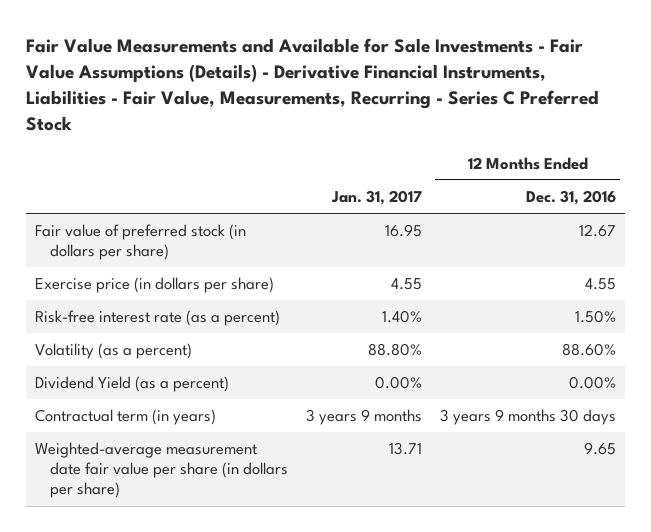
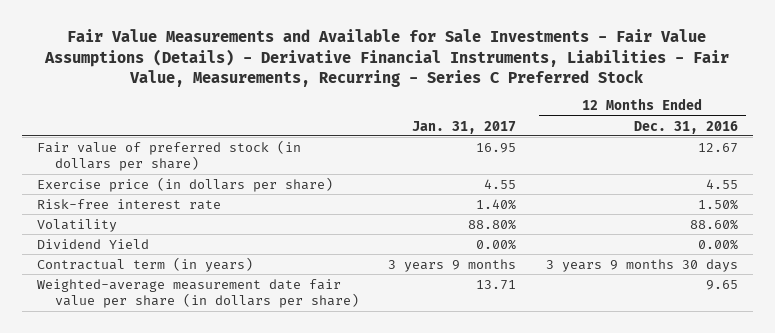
[35,310,281,327] Risk-free interest rate (as a percent) -> [36,198,221,210] Risk-free interest rate
[35,343,193,360] Volatility (as a percent) -> [36,218,117,232] Volatility
[35,376,230,393] Dividend Yield (as a percent) -> [36,238,149,249] Dividend Yield

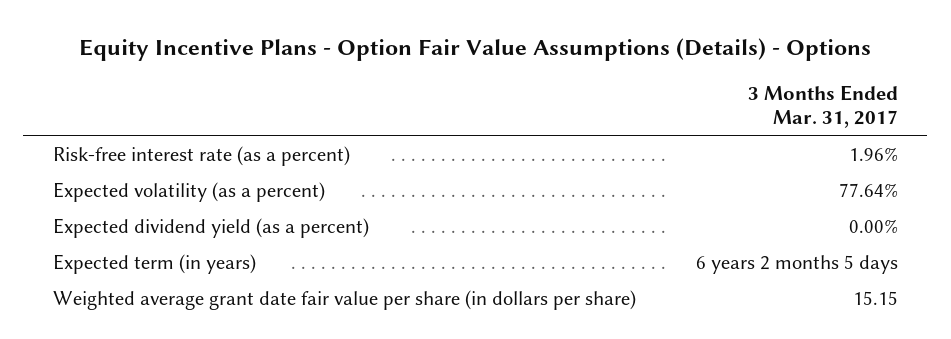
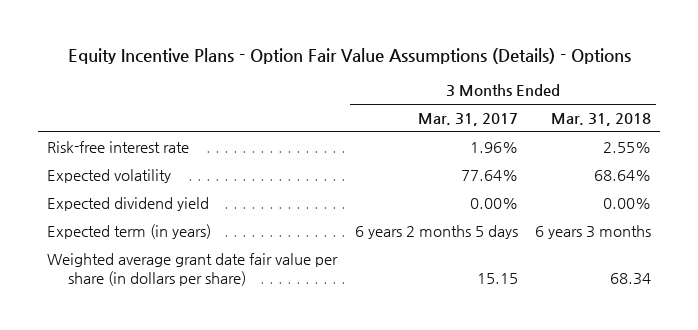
none -> [551,113,652,127] Mar. 31, 2018
[53,145,351,166] Risk-free interest rate (as a percent) -> [46,141,189,154] Risk-free interest rate
[53,181,326,202] Expected volatility (as a percent) -> [46,169,171,184] Expected volatility
[53,217,370,238] Expected dividend yield (as a percent) -> [46,197,209,212] Expected dividend yield

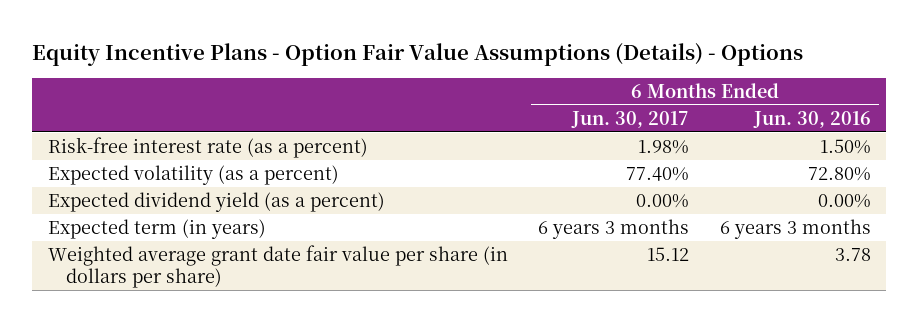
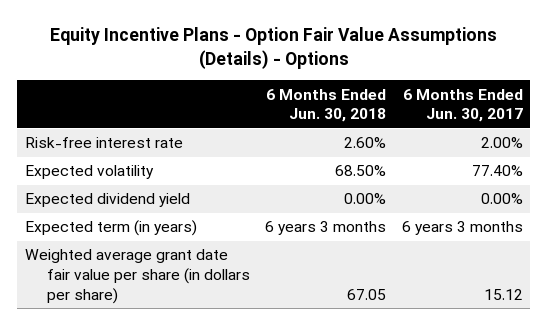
[752,110,871,128] Jun. 30, 2016 -> none
none -> [266,88,387,123] 6 Months Ended Jun. 30, 2018
[47,136,368,158] Risk-free interest rate (as a percent) -> [25,137,184,149] Risk-free interest rate
[638,139,690,154] 1.98% -> [480,137,523,149] 2.00%
[47,164,339,185] Expected volatility (as a percent) -> [25,165,155,180] Expected volatility
[47,191,385,212] Expected dividend yield (as a percent) -> [25,193,191,208] Expected dividend yield

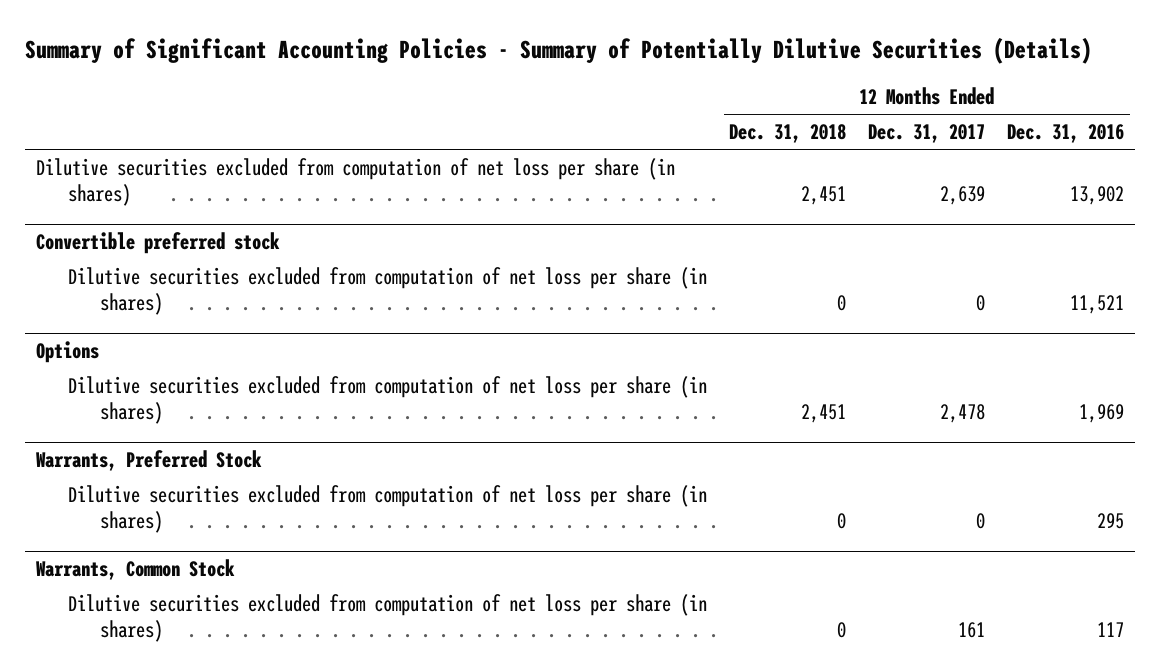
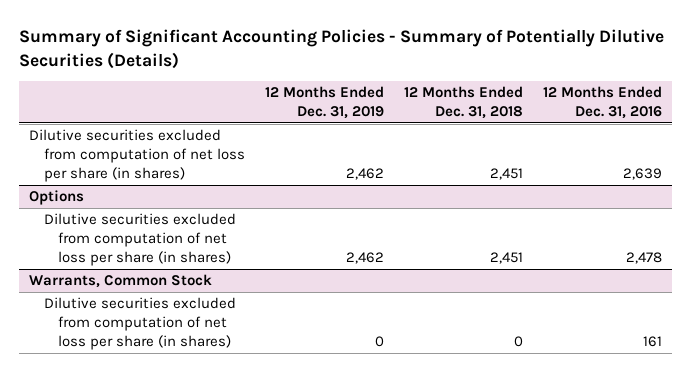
[868,123,986,143] Dec. 31, 2017 -> none
none -> [264,85,384,119] 12 Months Ended Dec. 31, 2019
[36,231,281,254] Convertible preferred stock -> none
[68,266,708,316] Dilutive securities excluded from computation of net loss per share (in shares) -> none
[1070,186,1125,206] 13,902 -> [622,168,662,181] 2,639
[36,449,263,471] Warrants, Preferred Stock -> none
[68,484,708,534] Dilutive securities excluded from computation of net loss per share (in shares) -> none
[1079,404,1125,424] 1,969 -> [625,252,662,265] 2,478
[1097,622,1125,638] 117 -> [642,336,662,348] 161

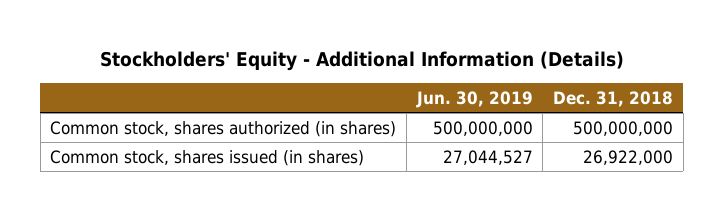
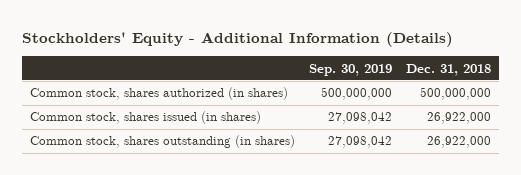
[415,90,533,108] Jun. 30, 2019 -> none
none -> [309,63,393,76] Sep. 30, 2019
none -> [29,135,295,149] Common stock, shares outstanding (in shares)

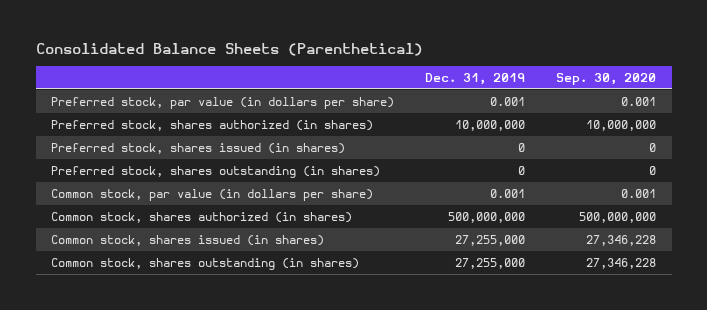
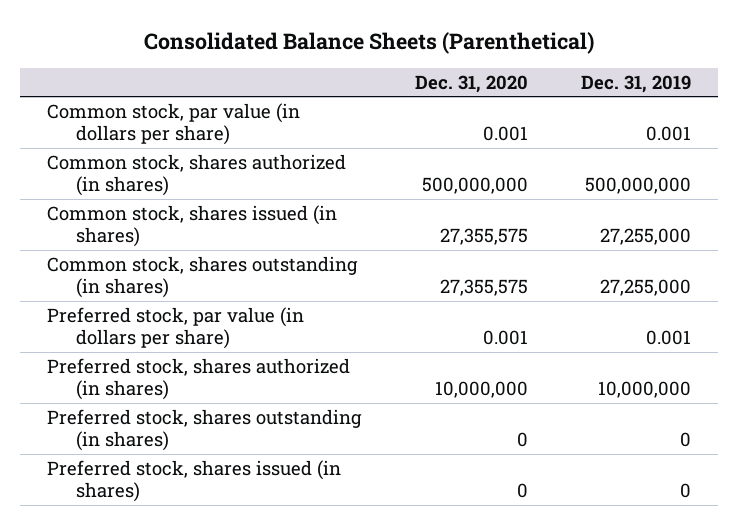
[556,73,657,86] Sep. 30, 2020 -> none
none -> [414,74,528,93] Dec. 31, 2020
[51,96,395,109] Preferred stock, par value (in dollars per share) -> [46,307,304,350] Preferred stock, par value (in dollars per share)
[51,119,374,131] Preferred stock, shares authorized (in shares) -> [46,358,350,401] Preferred stock, shares authorized (in shares)
[51,165,381,178] Preferred stock, shares outstanding (in shares) -> [46,409,362,452] Preferred stock, shares outstanding (in shares)
[51,142,346,154] Preferred stock, shares issued (in shares) -> [46,460,341,503] Preferred stock, shares issued (in shares)

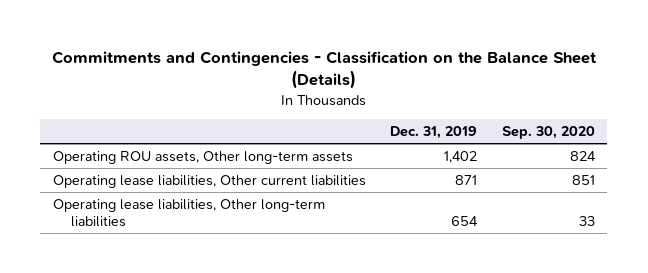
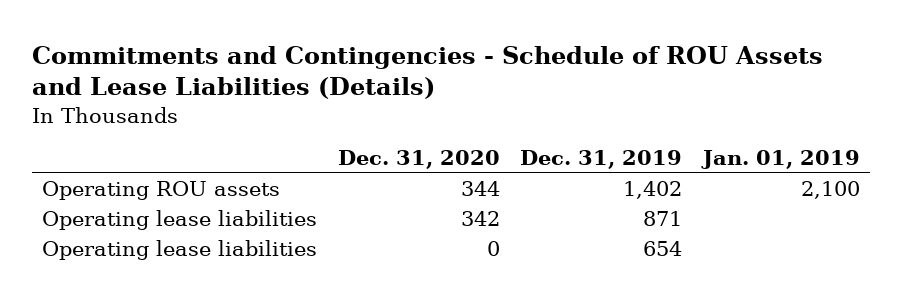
[51,50,597,90] Commitments and Contingencies - Classification on the Balance Sheet (Details) -> [32,45,824,100] Commitments and Contingencies - Schedule of ROU Assets and Lease Liabilities (Details)
[501,126,595,140] Sep. 30, 2020 -> none
none -> [337,150,500,170] Dec. 31, 2020
none -> [700,150,860,170] Jan. 01, 2019
[52,150,353,164] Operating ROU assets, Other long-term assets -> [42,181,281,201] Operating ROU assets
[52,174,366,188] Operating lease liabilities, Other current liabilities -> [42,210,318,231] Operating lease liabilities
[52,198,325,227] Operating lease liabilities, Other long-term liabilities -> [42,240,318,261] Operating lease liabilities

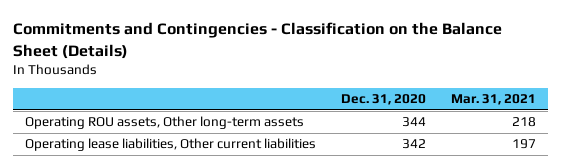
[32,45,824,100] Commitments and Contingencies - Schedule of ROU Assets and Lease Liabilities (Details) -> [13,22,503,59] Commitments and Contingencies - Classification on the Balance Sheet (Details)
[520,150,683,170] Dec. 31, 2019 -> none
[700,150,860,170] Jan. 01, 2019 -> none
none -> [450,94,536,106] Mar. 31, 2021
[42,240,318,261] Operating lease liabilities -> none
[42,181,281,201] Operating ROU assets -> [25,116,305,130] Operating ROU assets, Other long-term assets
[42,210,318,231] Operating lease liabilities -> [25,138,317,152] Operating lease liabilities, Other current liabilities

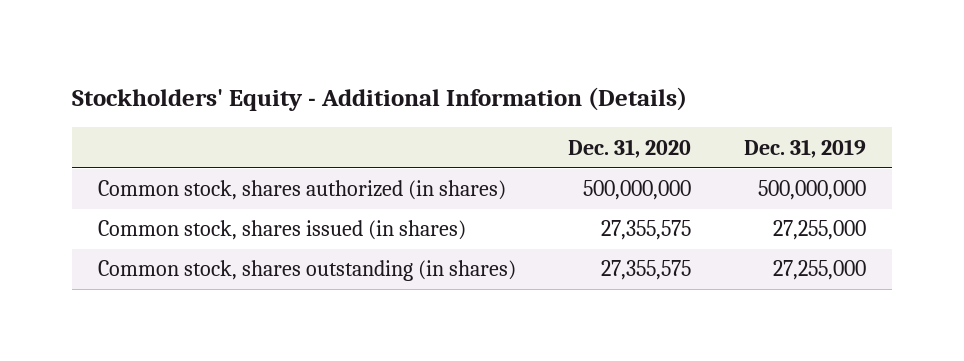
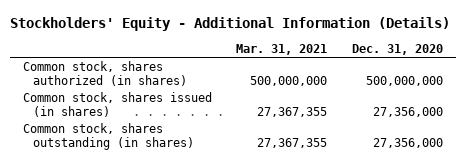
[743,138,866,158] Dec. 31, 2019 -> none
none -> [236,43,328,55] Mar. 31, 2021
[601,220,692,241] 27,355,575 -> [373,106,444,117] 27,356,000
[601,260,692,281] 27,355,575 -> [373,137,444,148] 27,356,000

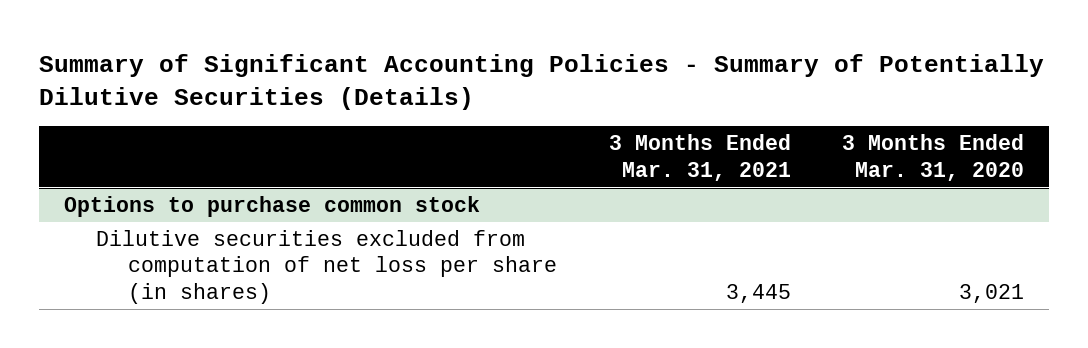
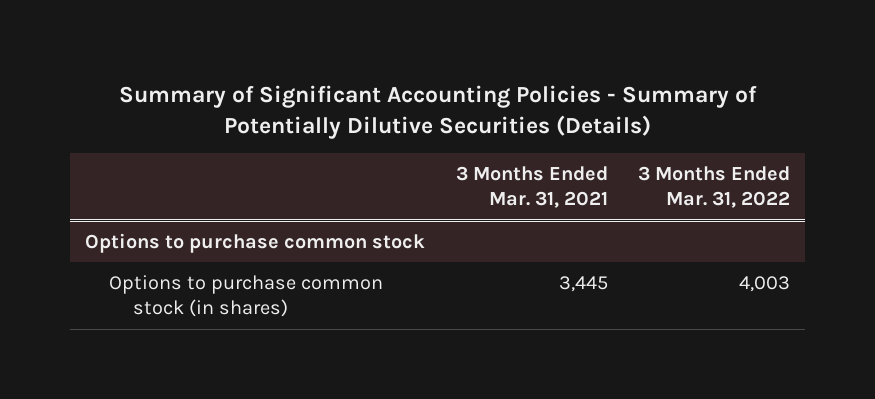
[841,134,1024,181] 3 Months Ended Mar. 31, 2020 -> none
none -> [637,166,790,209] 3 Months Ended Mar. 31, 2022
[96,229,558,304] Dilutive securities excluded from computation of net loss per share (in shares) -> [109,274,384,318] Options to purchase common stock (in shares)

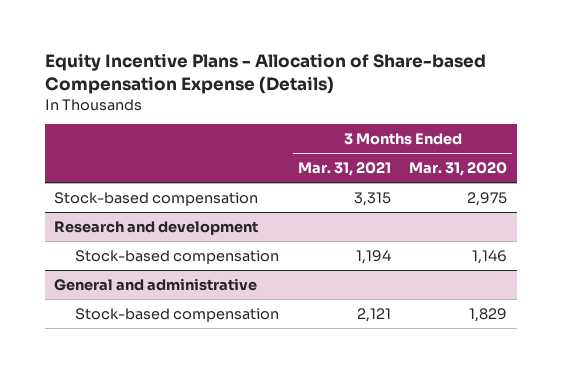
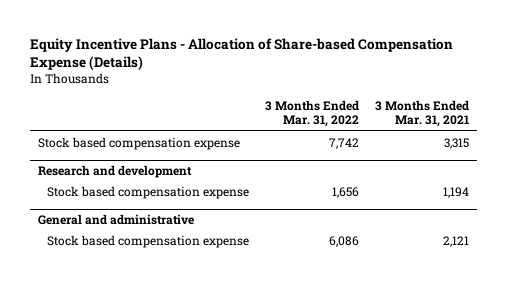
[409,162,508,177] Mar. 31, 2020 -> none
none -> [265,99,360,128] 3 Months Ended Mar. 31, 2022
[53,191,258,206] Stock-based compensation -> [38,136,241,150] Stock based compensation expense
[75,249,280,264] Stock-based compensation -> [47,185,250,199] Stock based compensation expense
[75,307,280,322] Stock-based compensation -> [47,234,250,248] Stock based compensation expense

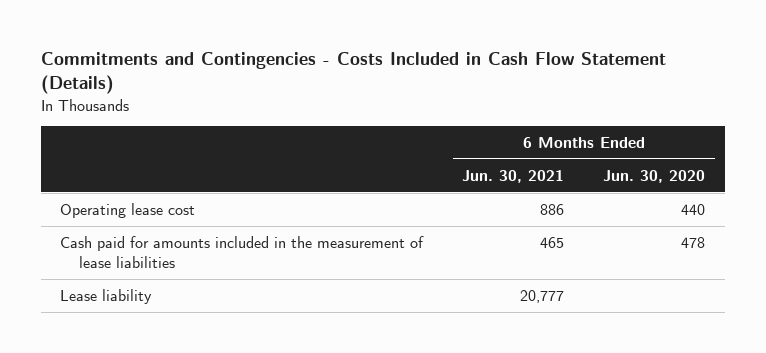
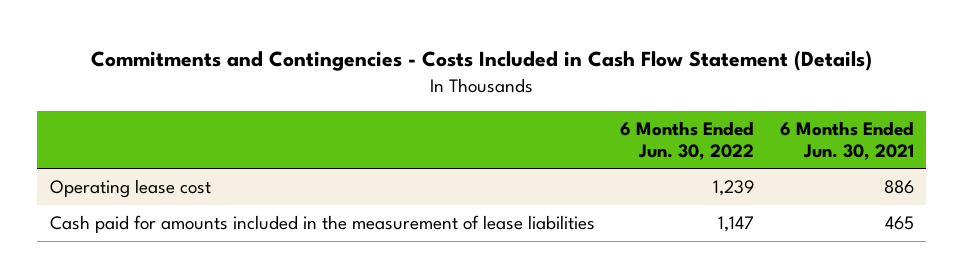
[603,169,706,183] Jun. 30, 2020 -> none
none -> [620,120,755,160] 6 Months Ended Jun. 30, 2022
[60,288,153,304] Lease liability -> none

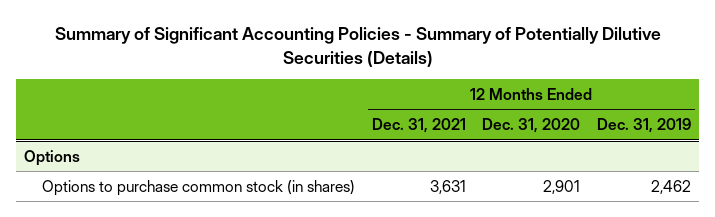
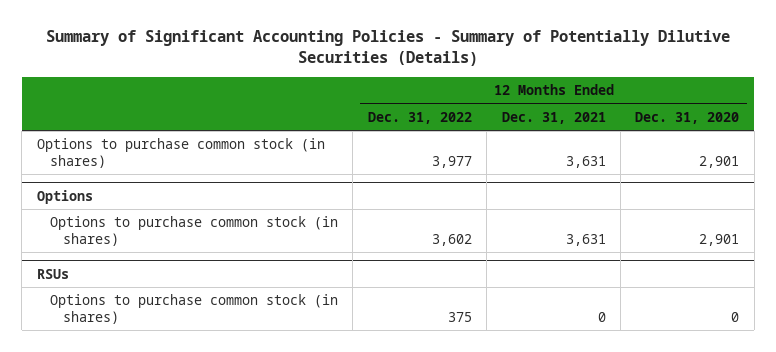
[597,118,692,134] Dec. 31, 2019 -> none
none -> [367,111,472,124] Dec. 31, 2022
none -> [36,138,325,168] Options to purchase common stock (in shares)
none -> [36,268,69,279] RSUs
none -> [50,294,339,324] Options to purchase common stock (in shares)

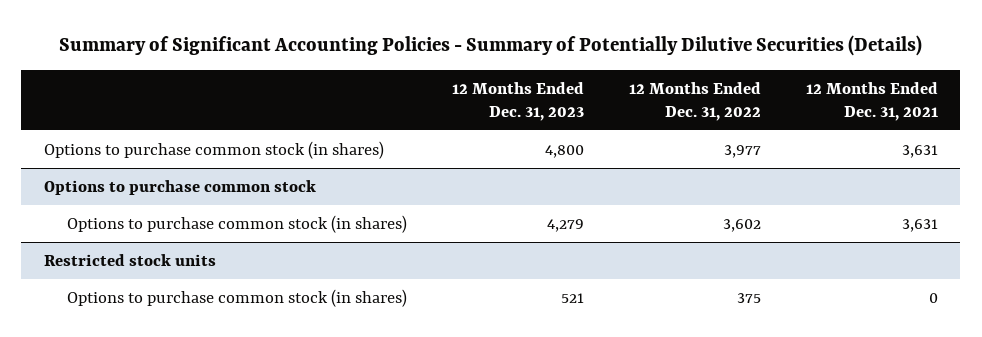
[635,111,740,124] Dec. 31, 2020 -> none
none -> [452,81,585,121] 12 Months Ended Dec. 31, 2023
[36,189,93,204] Options -> [43,179,316,195] Options to purchase common stock
[36,268,69,279] RSUs -> [43,253,216,266] Restricted stock units

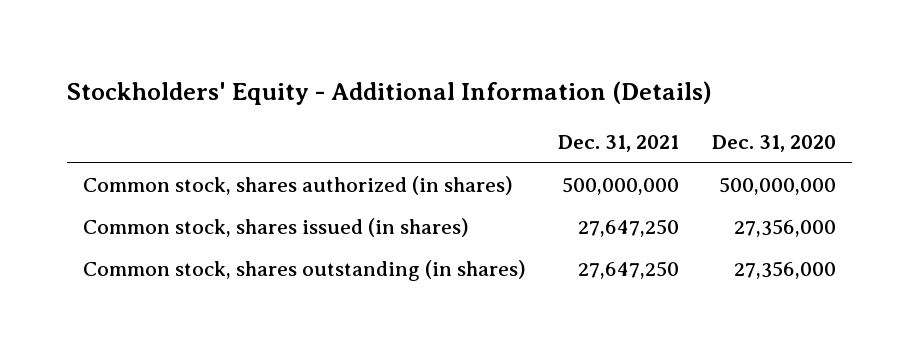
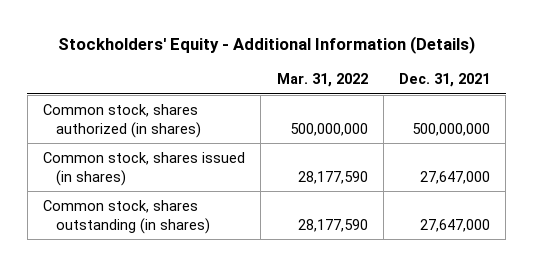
[711,135,836,153] Dec. 31, 2020 -> none
none -> [276,72,368,87] Mar. 31, 2022
[578,219,680,238] 27,647,250 -> [420,170,491,184] 27,647,000
[578,261,680,280] 27,647,250 -> [420,218,491,232] 27,647,000

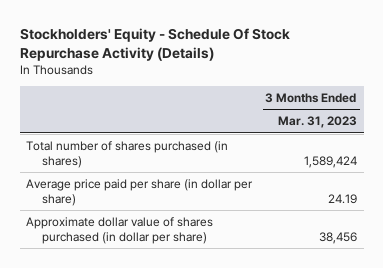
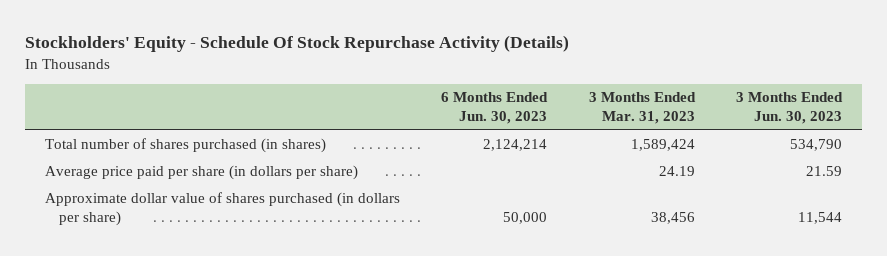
none -> [441,92,549,124] 6 Months Ended Jun. 30, 2023
none -> [735,92,843,124] 3 Months Ended Jun. 30, 2023
[26,178,254,206] Average price paid per share (in dollar per share) -> [45,165,359,181] Average price paid per share (in dollars per share)
[26,216,214,244] Approximate dollar value of shares purchased (in dollar per share) -> [45,192,401,227] Approximate dollar value of shares purchased (in dollars per share)

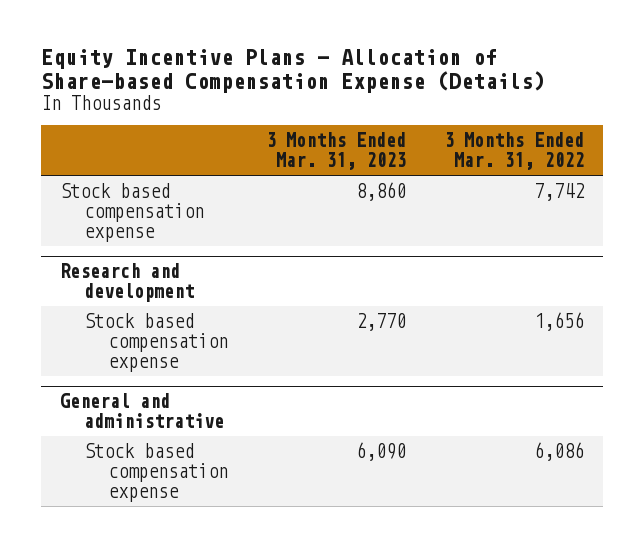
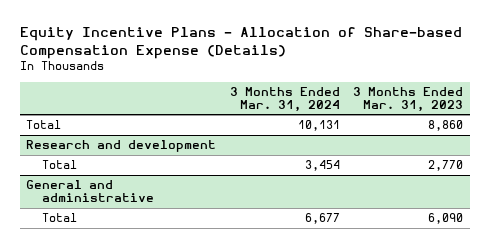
[443,132,584,171] 3 Months Ended Mar. 31, 2022 -> none
none -> [229,86,340,112] 3 Months Ended Mar. 31, 2024
[59,183,204,243] Stock based compensation expense -> [26,120,62,130] Total
[83,313,229,373] Stock based compensation expense -> [42,160,78,170] Total
[83,443,229,503] Stock based compensation expense -> [42,213,78,223] Total

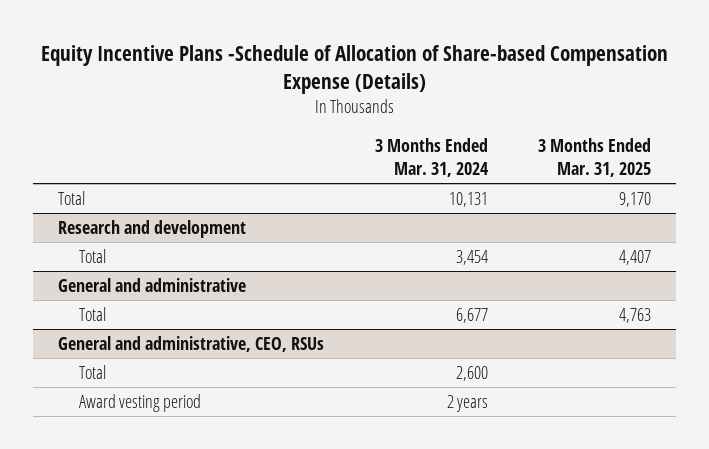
[19,27,462,59] Equity Incentive Plans - Allocation of Share-based Compensation Expense (Details) -> [40,44,668,94] Equity Incentive Plans -Schedule of Allocation of Share-based Compensation Expense (Details)
[353,86,464,112] 3 Months Ended Mar. 31, 2023 -> none
none -> [538,138,652,178] 3 Months Ended Mar. 31, 2025
none -> [58,335,325,352] General and administrative, CEO, RSUs
none -> [79,364,107,379] Total
none -> [79,393,202,412] Award vesting period

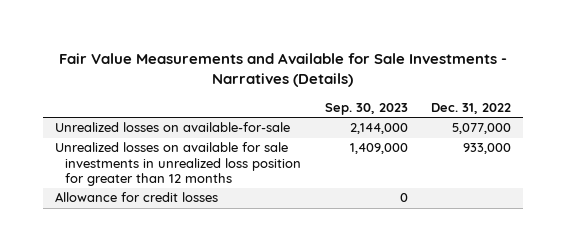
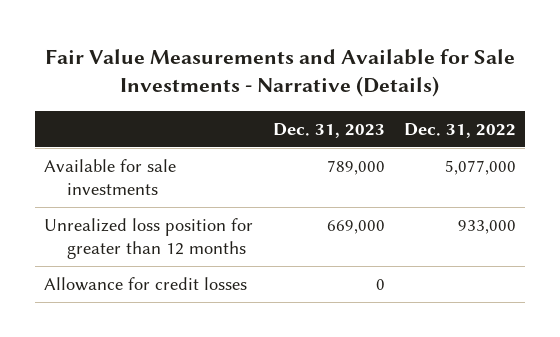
[59,52,508,88] Fair Value Measurements and Available for Sale Investments - Narratives (Details) -> [45,48,516,98] Fair Value Measurements and Available for Sale Investments - Narrative (Details)
[324,102,408,115] Sep. 30, 2023 -> none
none -> [272,122,385,138] Dec. 31, 2023
[55,122,291,133] Unrealized losses on available-for-sale -> [44,159,177,195] Available for sale investments
[55,142,302,187] Unrealized losses on available for sale investments in unrealized loss position for greater than 12 months -> [44,218,254,259] Unrealized loss position for greater than 12 months

